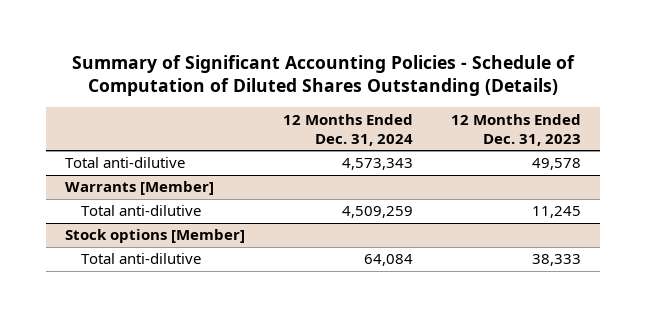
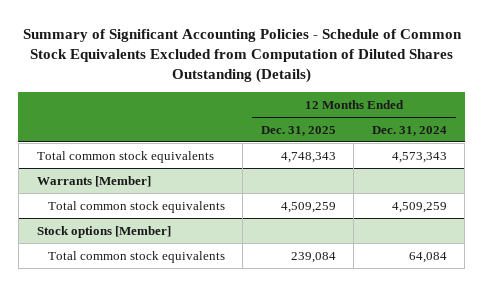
[71,54,575,97] Summary of Significant Accounting Policies - Schedule of Computation of Diluted Shares Outstanding (Details) -> [22,28,462,84] Summary of Significant Accounting Policies - Schedule of Common Stock Equivalents Excluded from Computation of Diluted Shares Outstanding (Details)
[450,113,581,146] 12 Months Ended Dec. 31, 2023 -> none
none -> [260,125,336,136] Dec. 31, 2025
[64,157,185,169] Total anti-dilutive -> [36,150,214,163] Total common stock equivalents
[80,205,201,217] Total anti-dilutive -> [47,200,225,213] Total common stock equivalents
[80,253,201,265] Total anti-dilutive -> [47,250,225,263] Total common stock equivalents

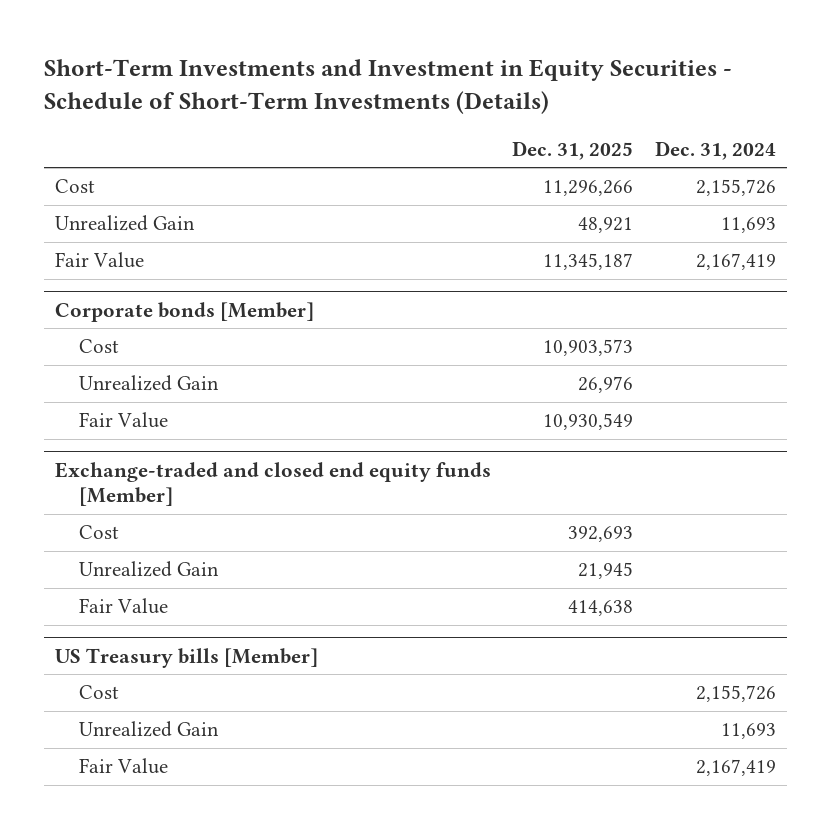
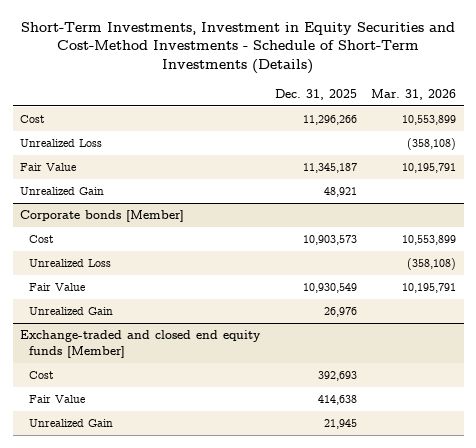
[43,59,732,115] Short-Term Investments and Investment in Equity Securities - Schedule of Short-Term Investments (Details) -> [21,21,456,75] Short-Term Investments, Investment in Equity Securities and Cost-Method Investments - Schedule of Short-Term Investments (Details)
[655,140,777,160] Dec. 31, 2024 -> none
none -> [371,88,457,100] Mar. 31, 2026
none -> [20,139,103,148] Unrealized Loss
[54,215,195,232] Unrealized Gain -> [20,187,105,196] Unrealized Gain
none -> [28,259,111,268] Unrealized Loss
[79,375,220,392] Unrealized Gain -> [28,307,113,316] Unrealized Gain
[54,647,318,668] US Treasury bills [Member] -> none
[79,685,120,700] Cost -> none
[79,721,220,738] Unrealized Gain -> none
[79,758,169,775] Fair Value -> none
[79,561,220,578] Unrealized Gain -> [28,419,113,428] Unrealized Gain

